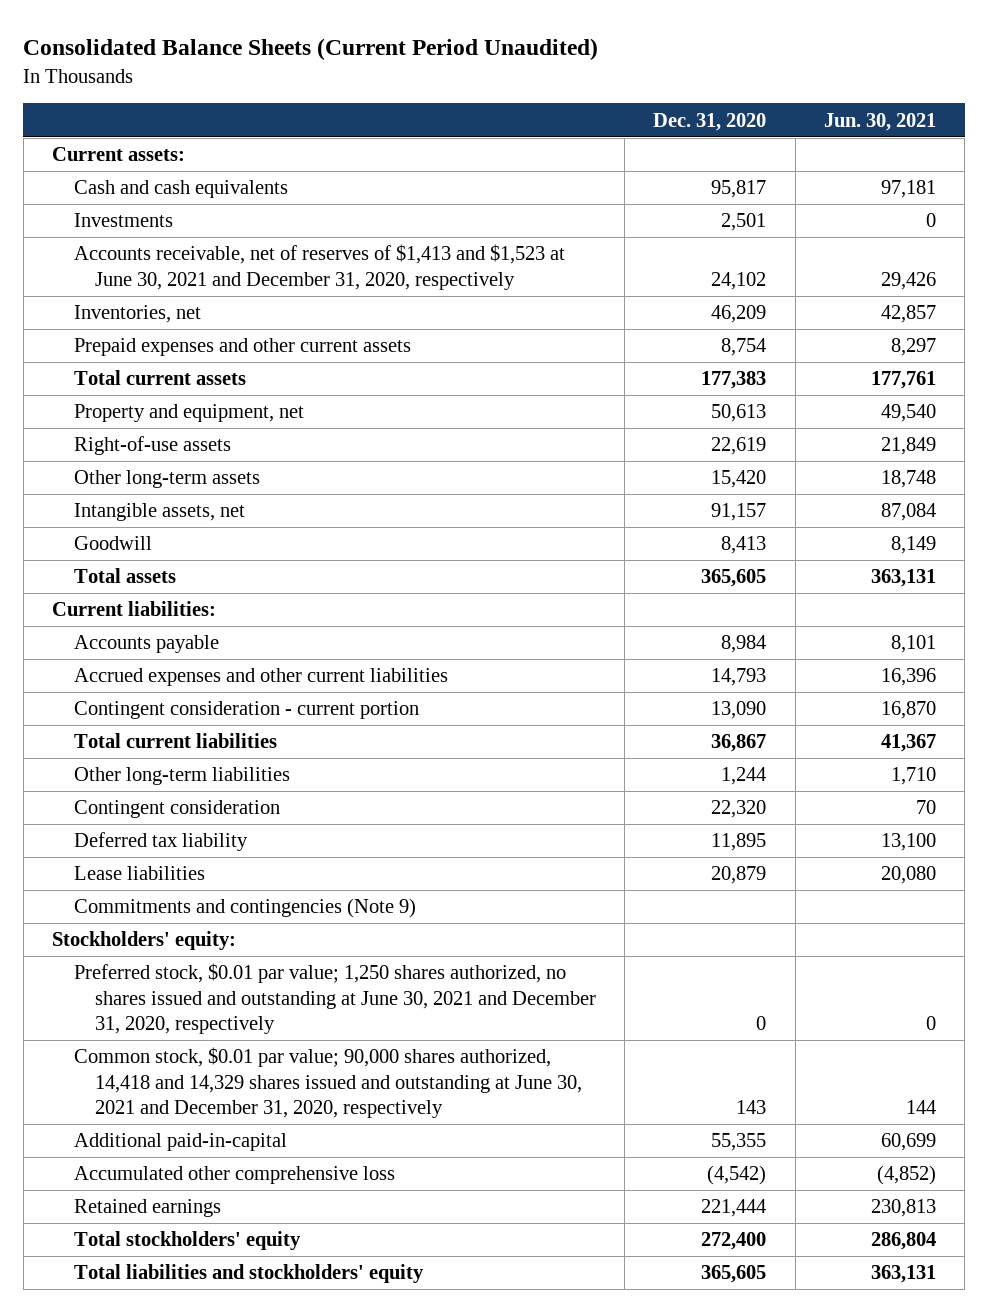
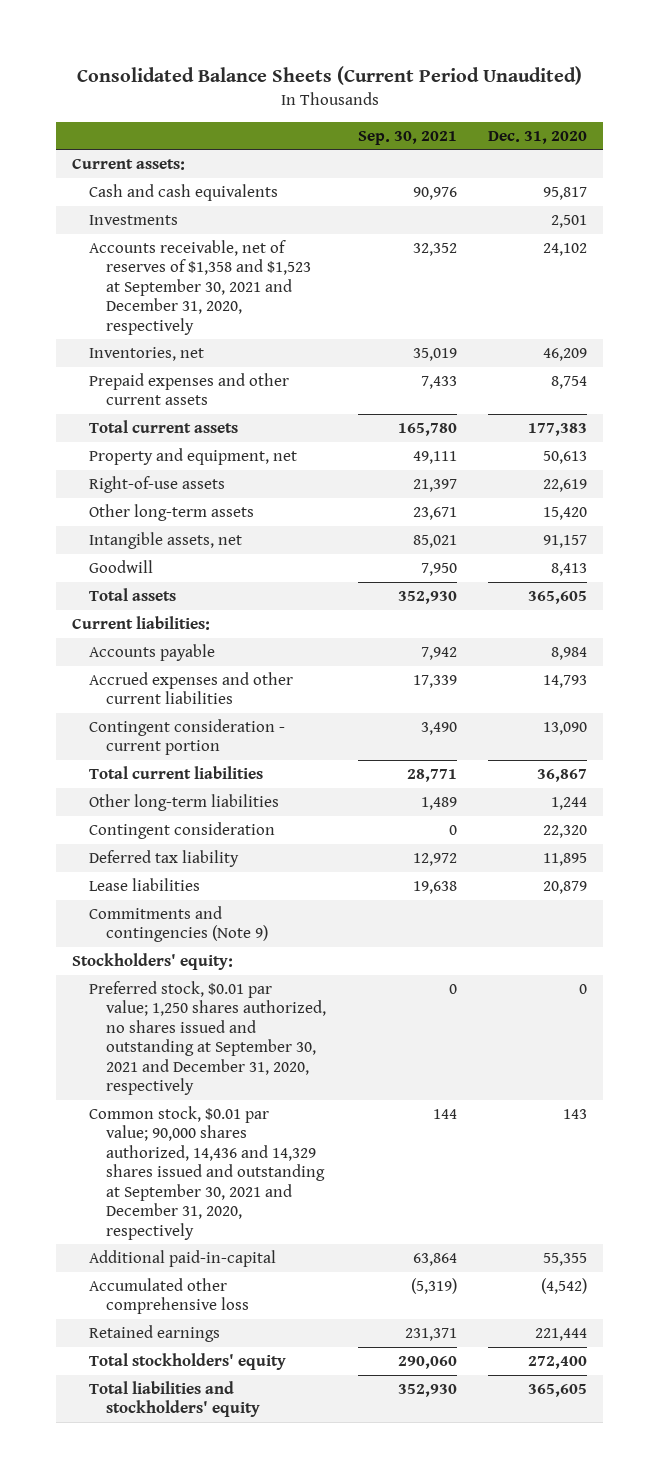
[823,112,936,131] Jun. 30, 2021 -> none
none -> [357,130,457,145] Sep. 30, 2021
[73,244,565,290] Accounts receivable, net of reserves of $1,413 and $1,523 at June 30, 2021 and December 31, 2020, respectively -> [89,240,312,335] Accounts receivable, net of reserves of $1,358 and $1,523 at September 30, 2021 and December 31, 2020, respectively
[73,963,597,1035] Preferred stock, $0.01 par value; 1,250 shares authorized, no shares issued and outstanding at June 30, 2021 and December 31, 2020, respectively -> [89,981,327,1096] Preferred stock, $0.01 par value; 1,250 shares authorized, no shares issued and outstanding at September 30, 2021 and December 31, 2020, respectively
[73,1047,583,1119] Common stock, $0.01 par value; 90,000 shares authorized, 14,418 and 14,329 shares issued and outstanding at June 30, 2021 and December 31, 2020, respectively -> [89,1106,326,1240] Common stock, $0.01 par value; 90,000 shares authorized, 14,436 and 14,329 shares issued and outstanding at September 30, 2021 and December 31, 2020, respectively

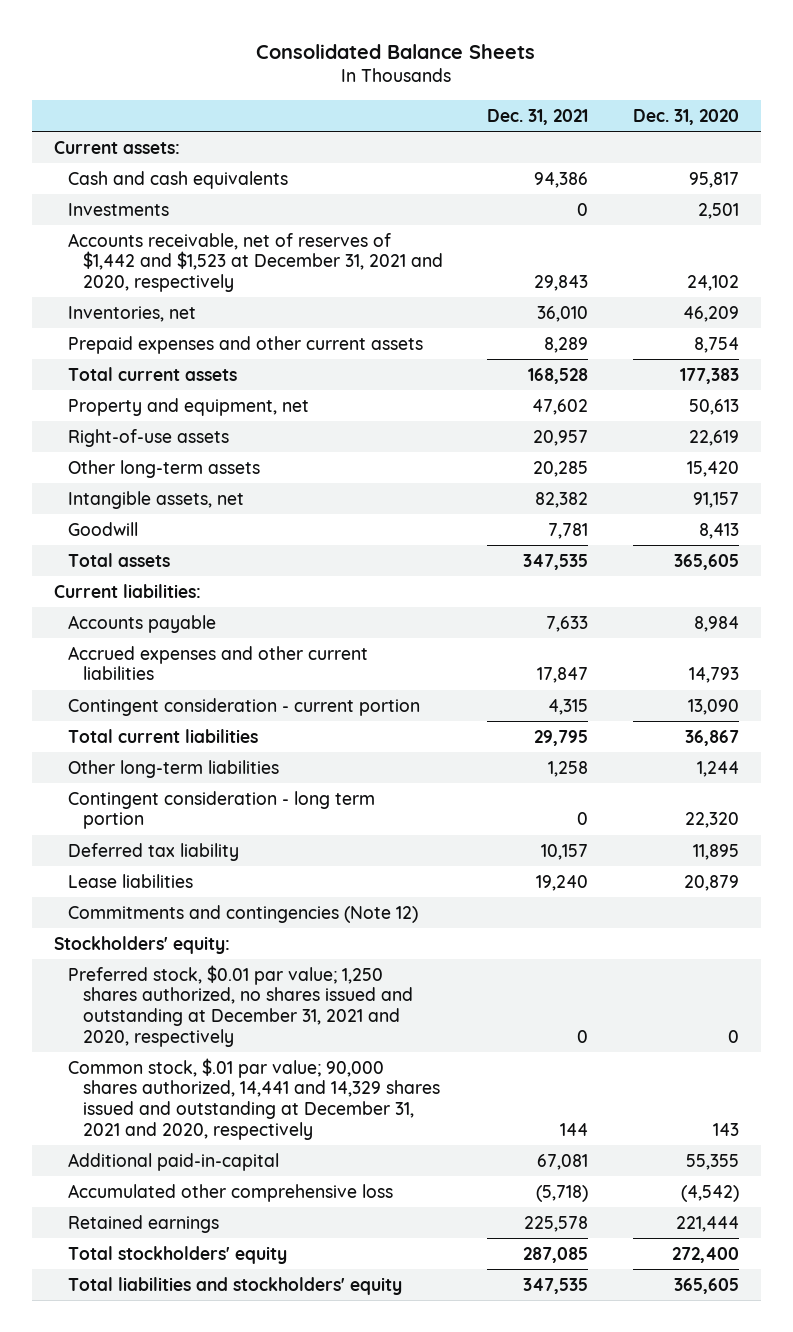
[76,66,582,86] Consolidated Balance Sheets (Current Period Unaudited) -> [256,43,536,59] Consolidated Balance Sheets
[357,130,457,145] Sep. 30, 2021 -> none
none -> [487,108,589,125] Dec. 31, 2021
[89,240,312,335] Accounts receivable, net of reserves of $1,358 and $1,523 at September 30, 2021 and December 31, 2020, respectively -> [68,232,443,293] Accounts receivable, net of reserves of $1,442 and $1,523 at December 31, 2021 and 2020, respectively
[89,822,276,840] Contingent consideration -> [68,790,376,830] Contingent consideration - long term portion
[89,906,269,943] Commitments and contingencies (Note 9) -> [68,904,419,923] Commitments and contingencies (Note 12)
[89,981,327,1096] Preferred stock, $0.01 par value; 1,250 shares authorized, no shares issued and outstanding at September 30, 2021 and December 31, 2020, respectively -> [68,964,413,1047] Preferred stock, $0.01 par value; 1,250 shares authorized, no shares issued and outstanding at December 31, 2021 and 2020, respectively
[89,1106,326,1240] Common stock, $0.01 par value; 90,000 shares authorized, 14,436 and 14,329 shares issued and outstanding at September 30, 2021 and December 31, 2020, respectively -> [68,1057,440,1140] Common stock, $.01 par value; 90,000 shares authorized, 14,441 and 14,329 shares issued and outstanding at December 31, 2021 and 2020, respectively

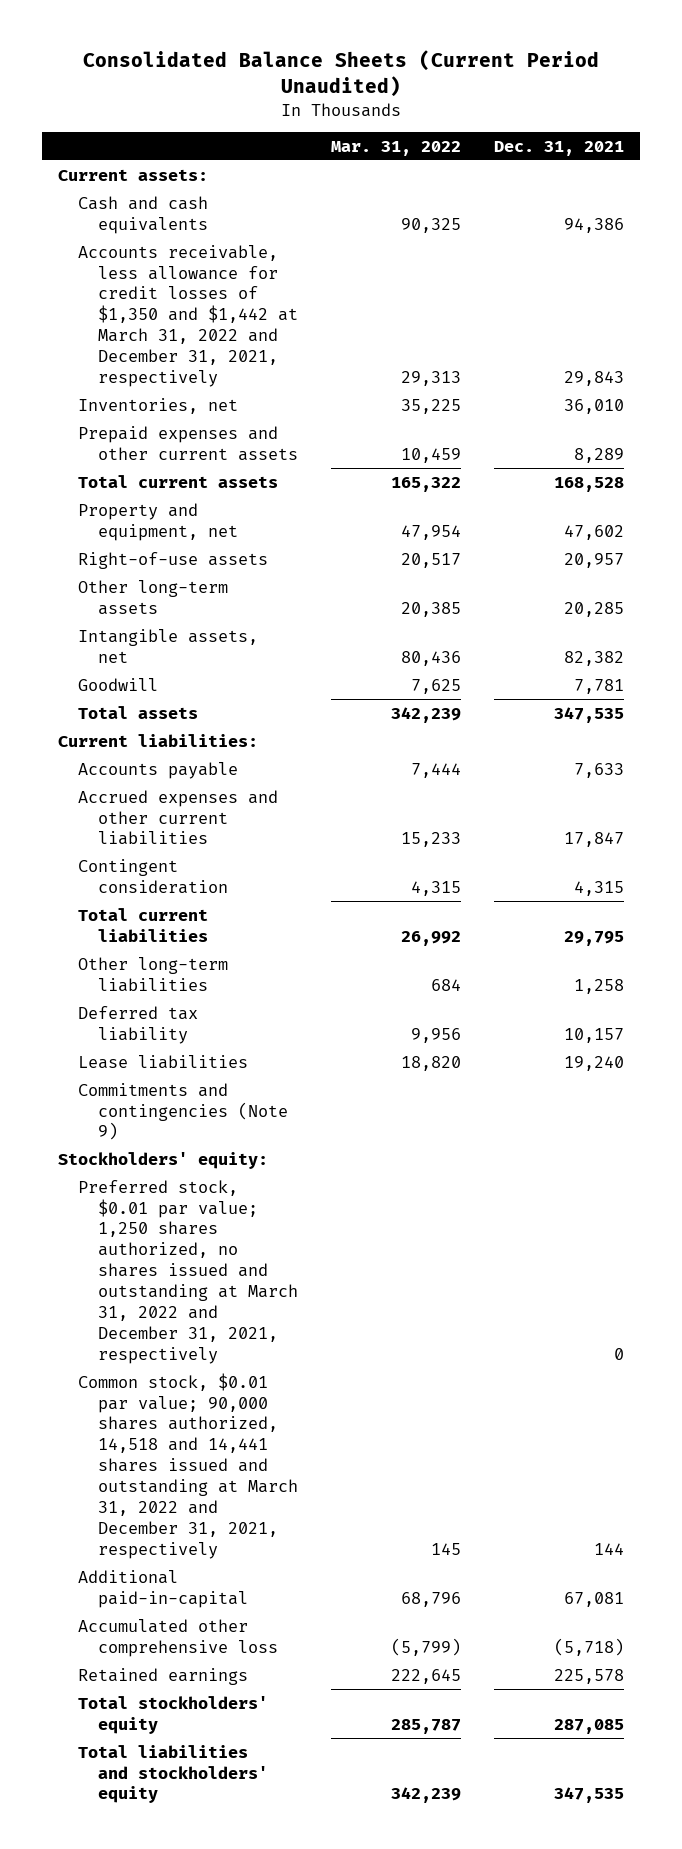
[256,43,536,59] Consolidated Balance Sheets -> [82,50,599,98] Consolidated Balance Sheets (Current Period Unaudited)
[632,108,739,125] Dec. 31, 2020 -> none
none -> [330,140,461,156] Mar. 31, 2022
[68,202,170,216] Investments -> none
[68,232,443,293] Accounts receivable, net of reserves of $1,442 and $1,523 at December 31, 2021 and 2020, respectively -> [77,244,298,388] Accounts receivable, less allowance for credit losses of $1,350 and $1,442 at March 31, 2022 and December 31, 2021, respectively
[68,697,421,716] Contingent consideration - current portion -> [77,858,228,894] Contingent consideration
[68,790,376,830] Contingent consideration - long term portion -> none
[68,904,419,923] Commitments and contingencies (Note 12) -> [77,1082,288,1141] Commitments and contingencies (Note 9)
[68,964,413,1047] Preferred stock, $0.01 par value; 1,250 shares authorized, no shares issued and outstanding at December 31, 2021 and 2020, respectively -> [77,1179,298,1365] Preferred stock, $0.01 par value; 1,250 shares authorized, no shares issued and outstanding at March 31, 2022 and December 31, 2021, respectively
[68,1057,440,1140] Common stock, $.01 par value; 90,000 shares authorized, 14,441 and 14,329 shares issued and outstanding at December 31, 2021 and 2020, respectively -> [77,1372,298,1560] Common stock, $0.01 par value; 90,000 shares authorized, 14,518 and 14,441 shares issued and outstanding at March 31, 2022 and December 31, 2021, respectively

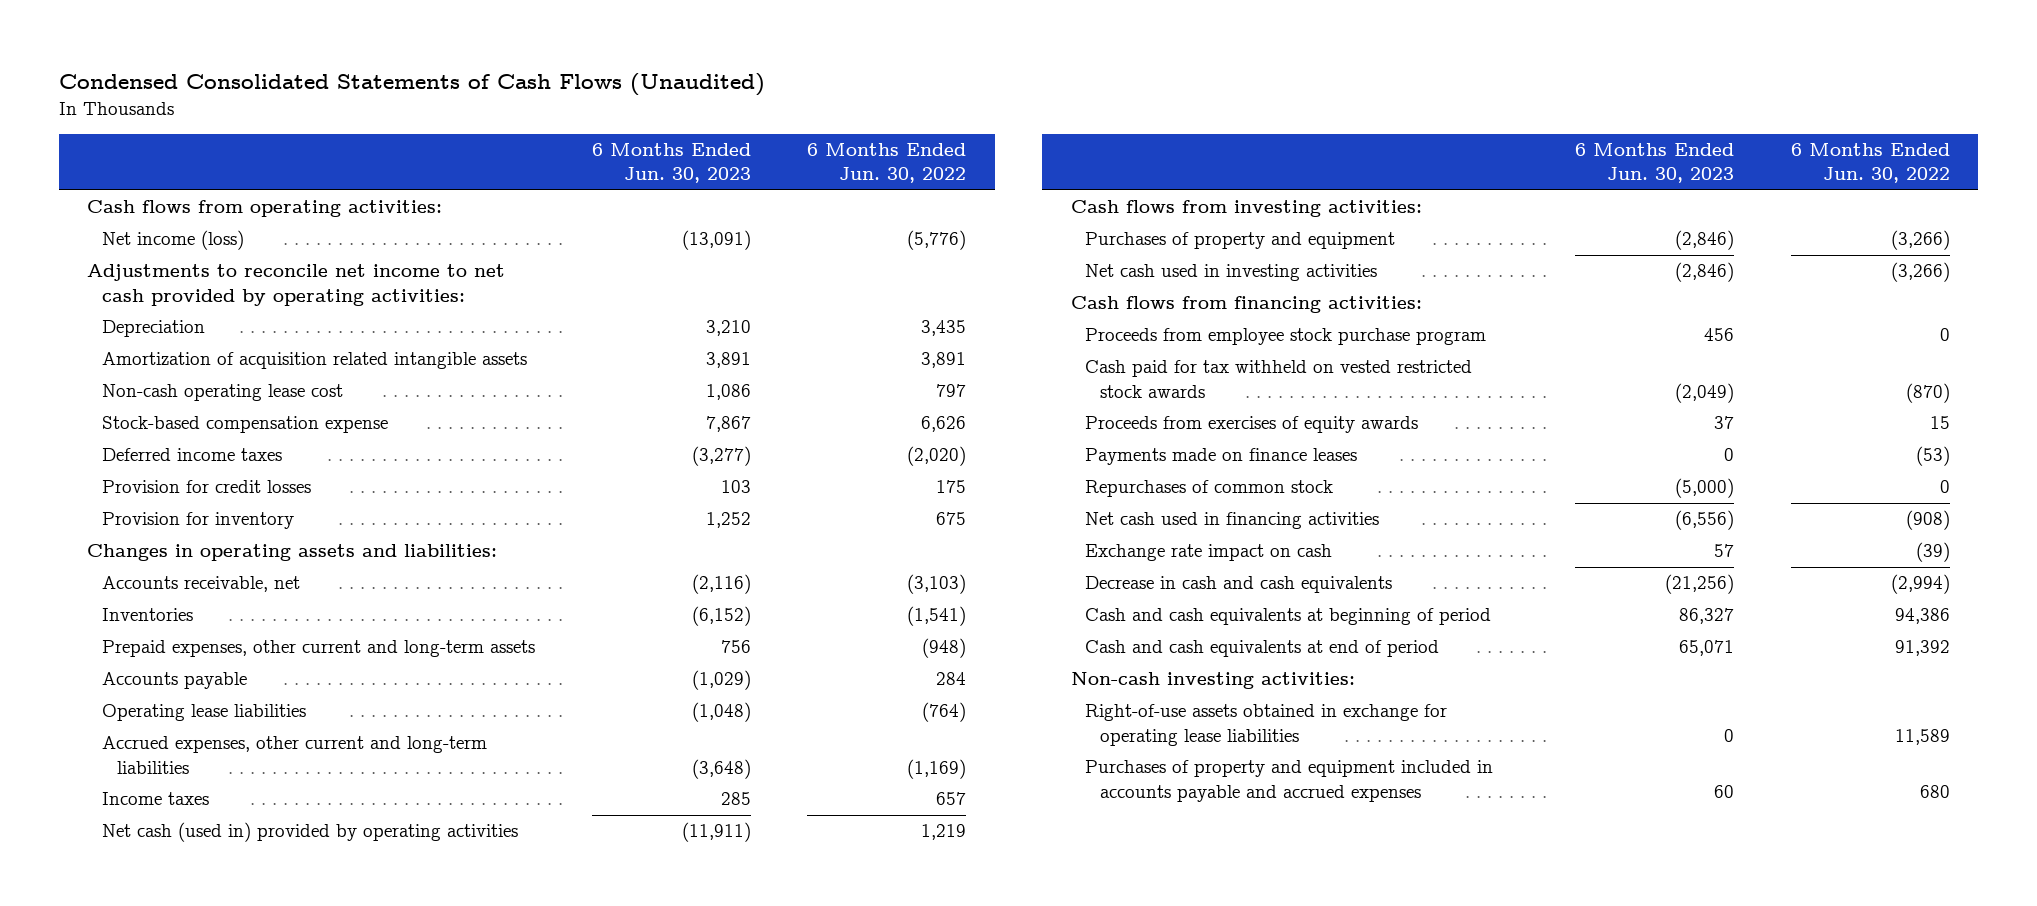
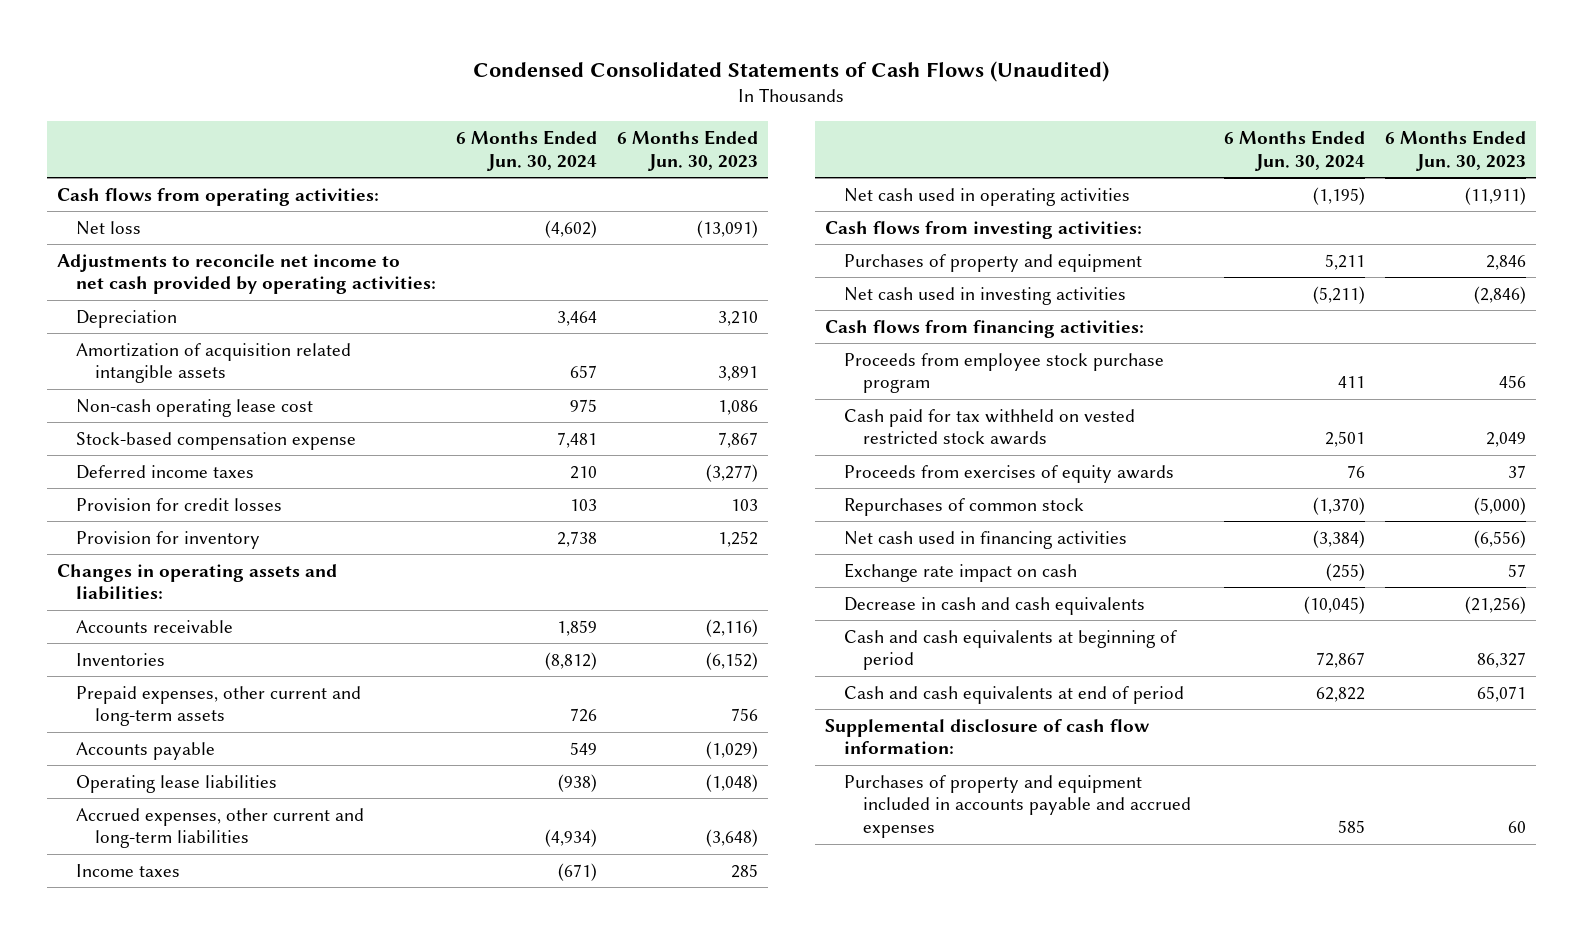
[807,143,967,184] 6 Months Ended Jun. 30, 2022 -> none
none -> [456,130,598,171] 6 Months Ended Jun. 30, 2024
[101,230,244,251] Net income (loss) -> [76,220,142,235] Net loss
[101,576,300,593] Accounts receivable, net -> [76,619,234,633] Accounts receivable
[101,822,518,843] Net cash (used in) provided by operating activities -> [844,187,1131,206] Net cash used in operating activities
[1675,230,1735,251] (2,846) -> [1485,254,1526,270] 2,846
[1675,382,1735,403] (2,049) -> [1485,432,1526,448] 2,049
[1085,448,1358,466] Payments made on finance leases -> none
[1070,672,1355,690] Non-cash investing activities: -> none
[1085,704,1448,746] Right-of-use assets obtained in exchange for operating lease liabilities -> none
none -> [824,718,1150,755] Supplemental disclosure of cash flow information:

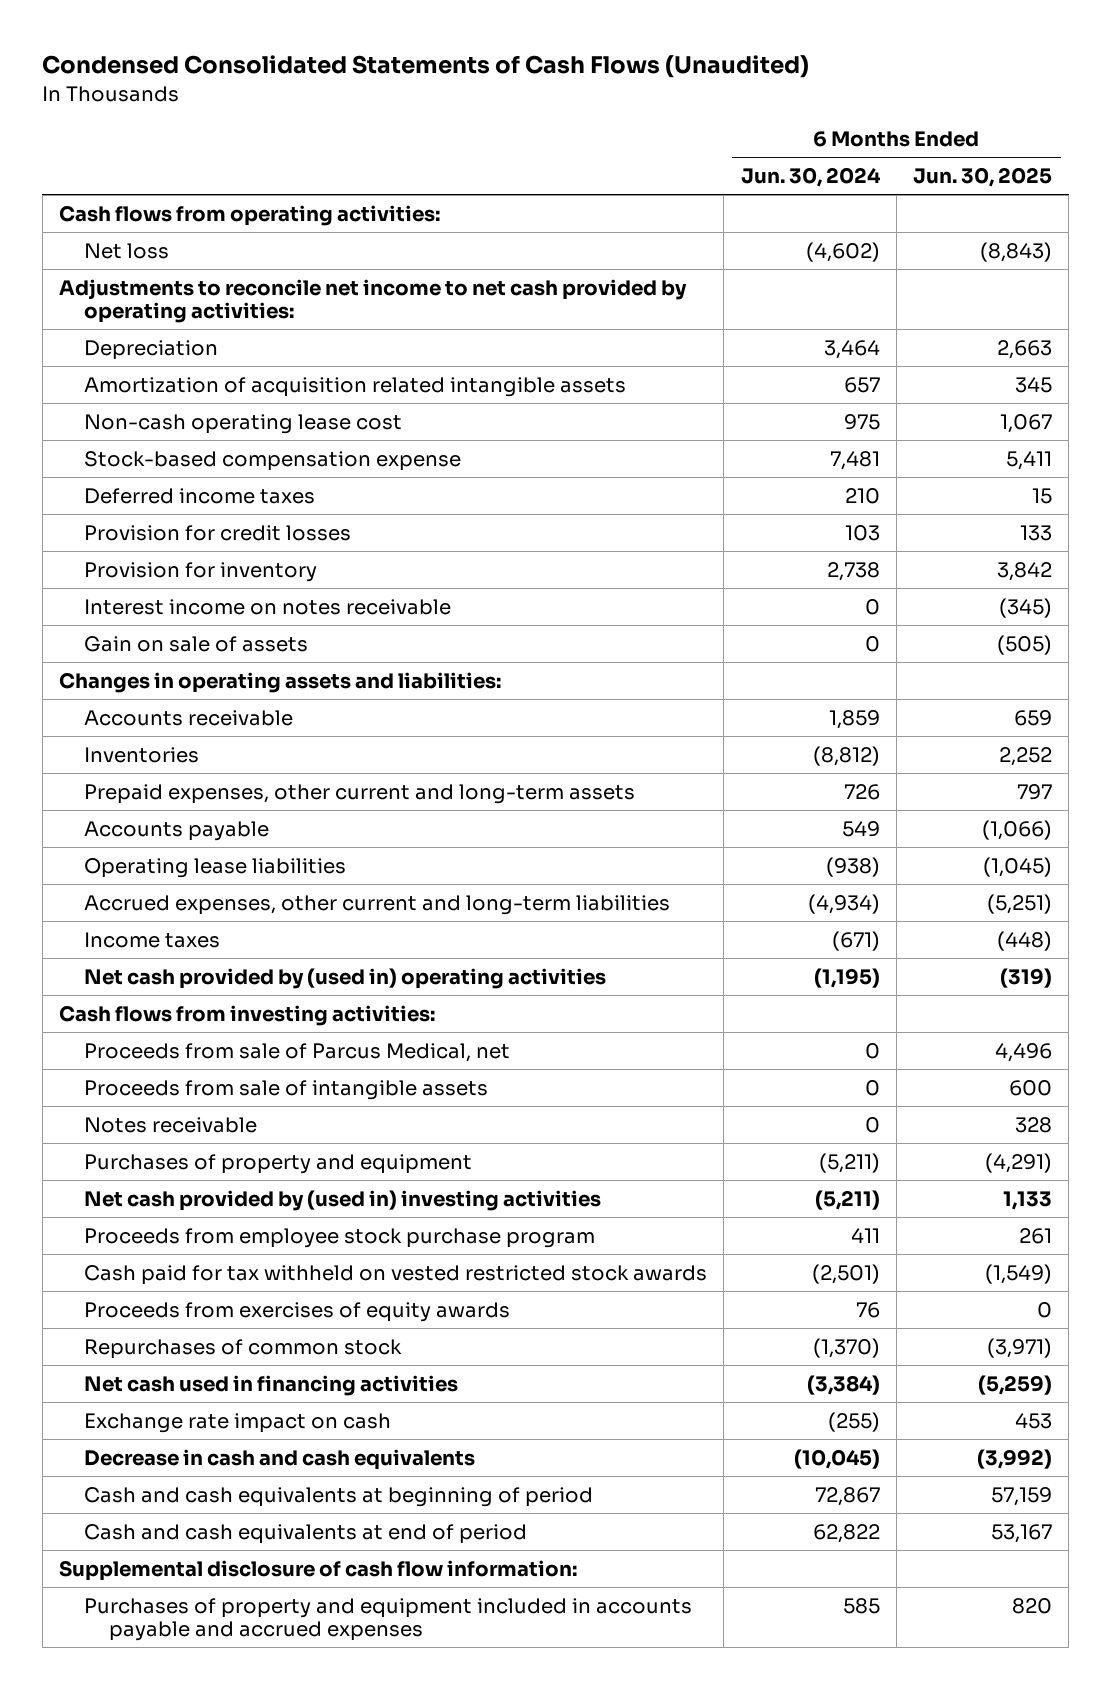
[616,130,758,171] 6 Months Ended Jun. 30, 2023 -> none
none -> [913,167,1053,188] Jun. 30, 2025
none -> [84,598,452,615] Interest income on notes receivable
none -> [84,635,309,652] Gain on sale of assets
[844,187,1131,206] Net cash used in operating activities -> [84,967,607,989] Net cash provided by (used in) operating activities
[824,319,1144,338] Cash flows from financing activities: -> none
none -> [84,1042,511,1062] Proceeds from sale of Parcus Medical, net
none -> [84,1079,489,1100] Proceeds from sale of intangible assets
none -> [84,1116,258,1133] Notes receivable
[1324,253,1365,270] 5,211 -> [818,1152,880,1173] (5,211)
[844,286,1127,305] Net cash used in investing activities -> [84,1189,602,1211] Net cash provided by (used in) investing activities
[1324,431,1365,448] 2,501 -> [811,1263,880,1284] (2,501)

